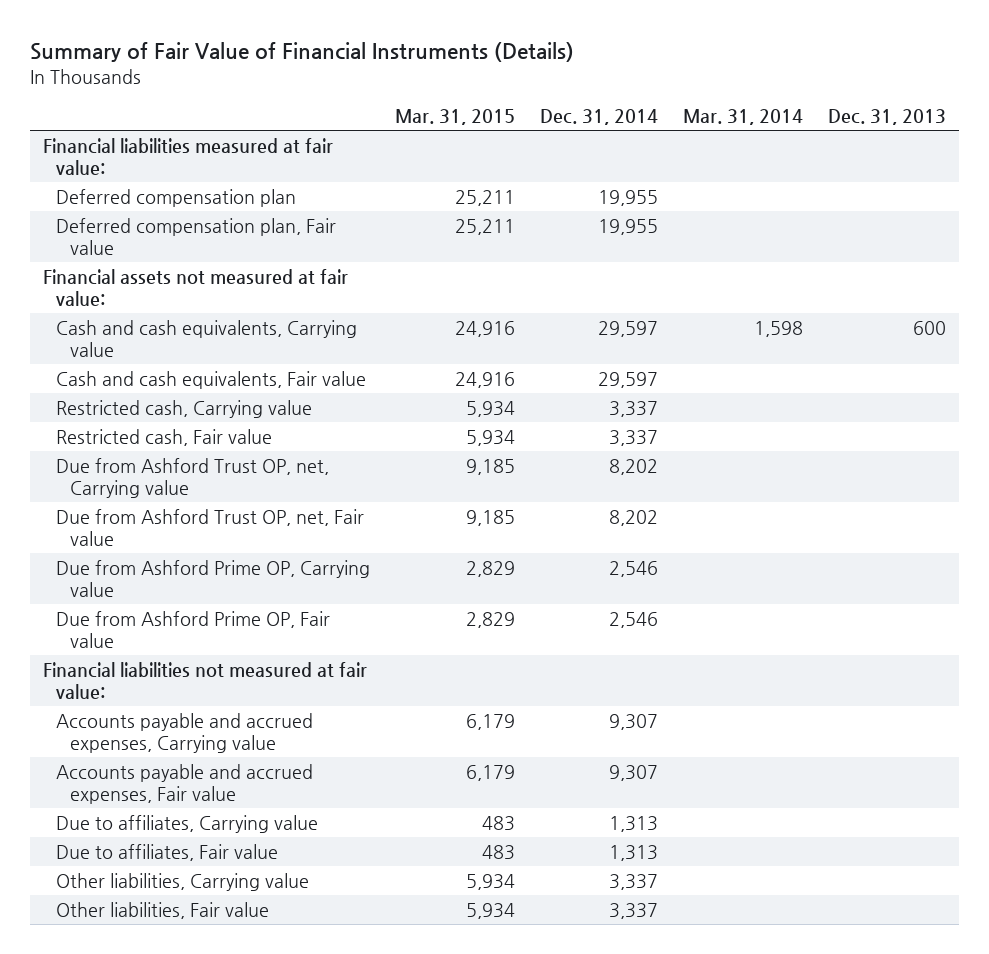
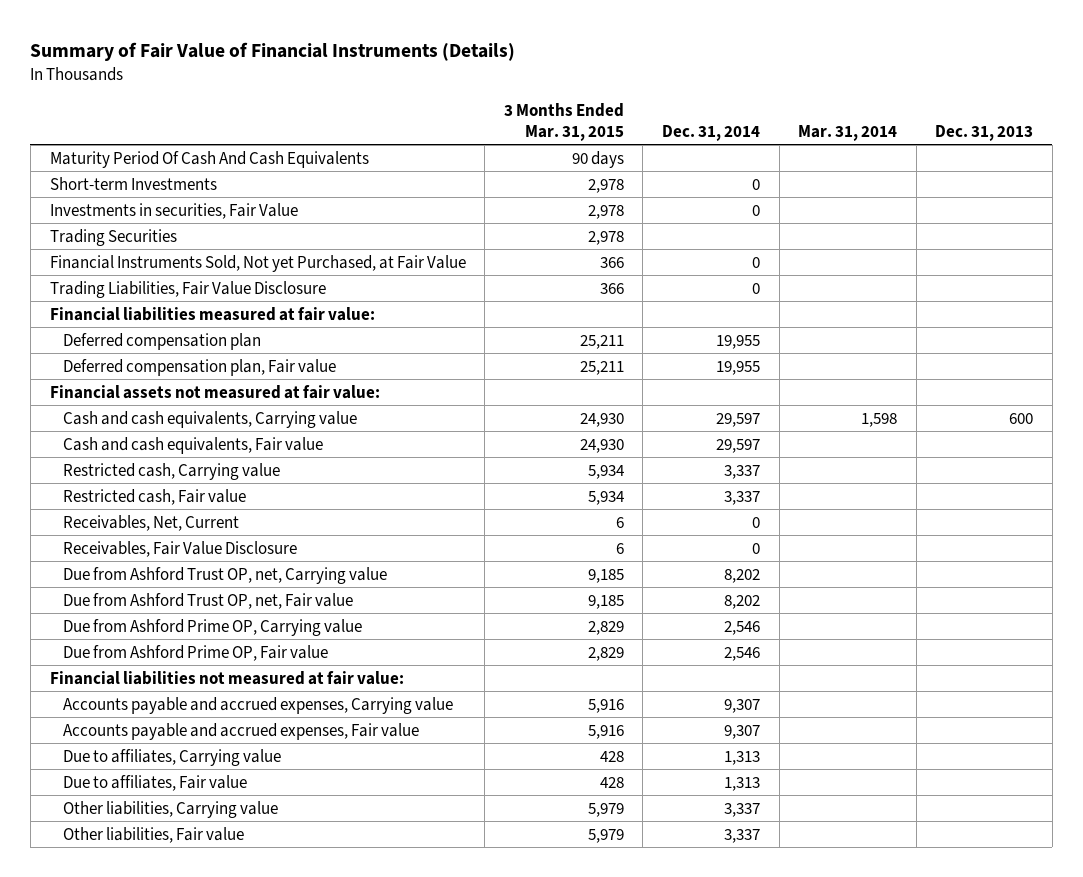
[395,108,516,125] Mar. 31, 2015 -> none
none -> [503,103,624,141] 3 Months Ended Mar. 31, 2015
none -> [49,150,369,168] Maturity Period Of Cash And Cash Equivalents
none -> [49,176,217,190] Short-term Investments
none -> [49,202,298,219] Investments in securities, Fair Value
none -> [49,228,177,246] Trading Securities
none -> [49,254,466,272] Financial Instruments Sold, Not yet Purchased, at Fair Value
none -> [49,280,326,298] Trading Liabilities, Fair Value Disclosure
none -> [62,514,239,531] Receivables, Net, Current
none -> [62,540,297,557] Receivables, Fair Value Disclosure

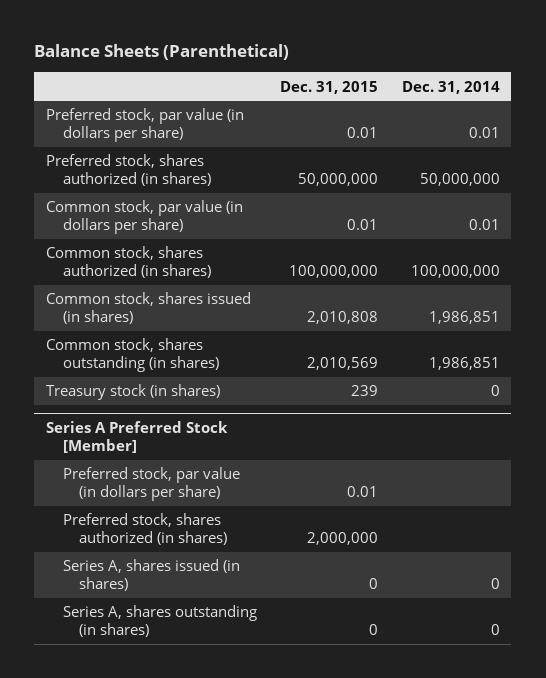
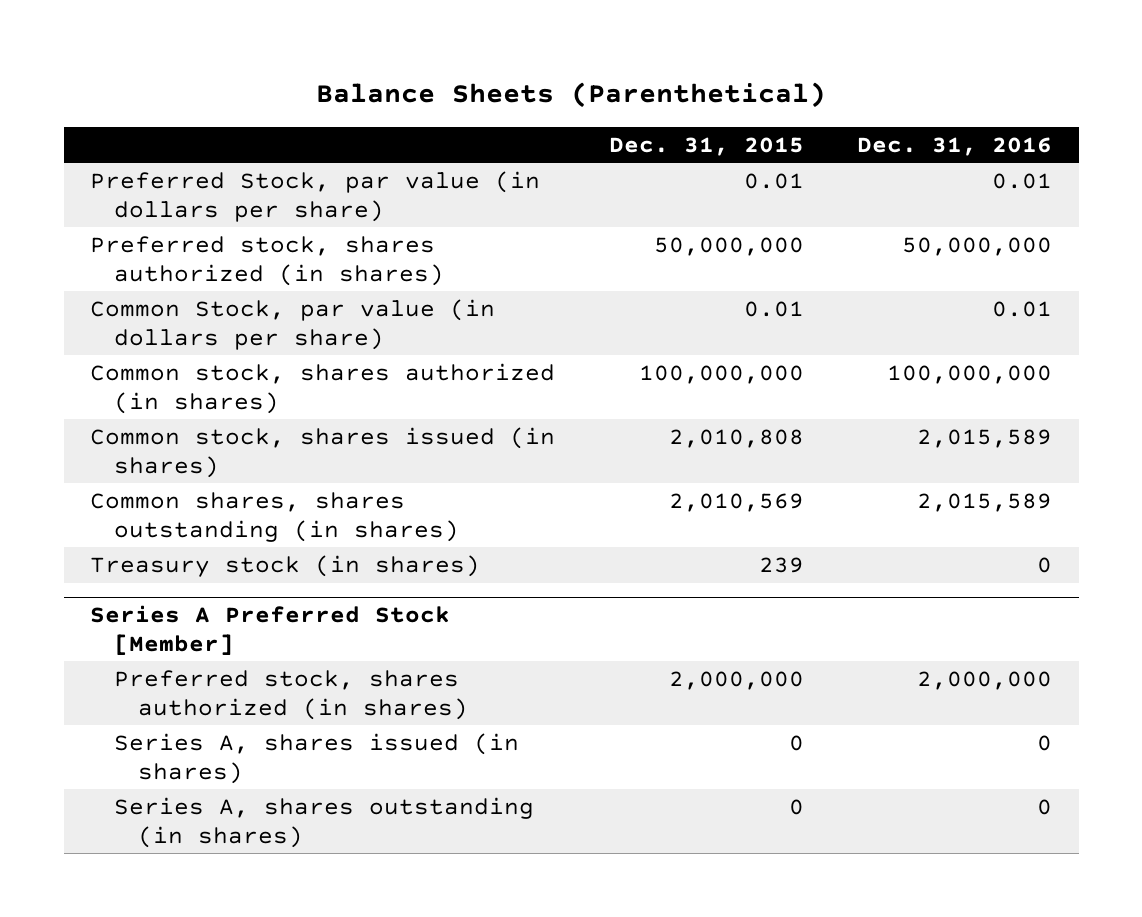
[401,80,500,94] Dec. 31, 2014 -> none
none -> [856,136,1052,156] Dec. 31, 2016
[46,108,245,143] Preferred stock, par value (in dollars per share) -> [90,171,541,222] Preferred Stock, par value (in dollars per share)
[46,200,244,235] Common stock, par value (in dollars per share) -> [90,299,496,350] Common Stock, par value (in dollars per share)
[46,338,219,373] Common stock, shares outstanding (in shares) -> [90,492,460,542] Common shares, shares outstanding (in shares)
[62,467,240,502] Preferred stock, par value (in dollars per share) -> none

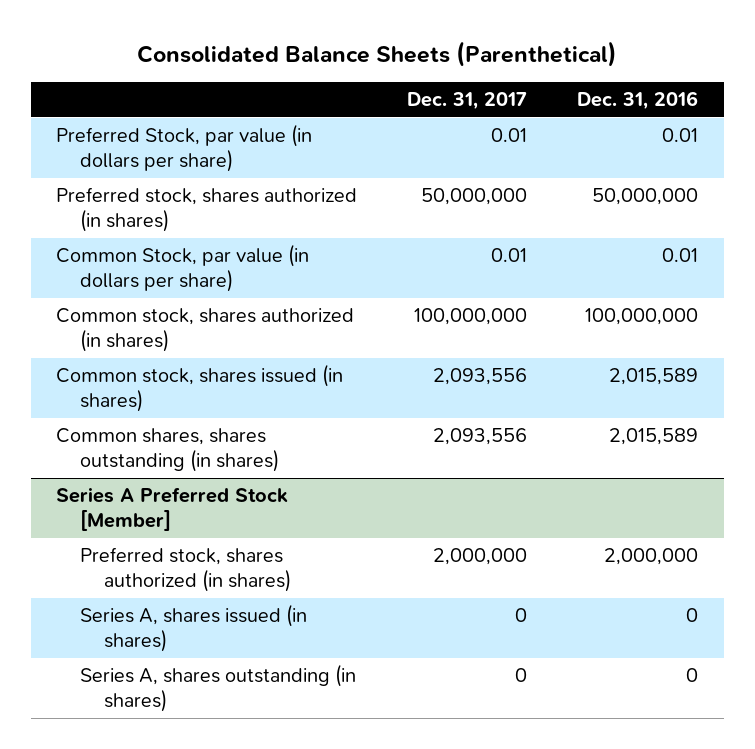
[316,81,827,108] Balance Sheets (Parenthetical) -> [137,40,618,67] Consolidated Balance Sheets (Parenthetical)
[608,136,804,156] Dec. 31, 2015 -> none
none -> [407,92,528,111] Dec. 31, 2017
[90,555,481,578] Treasury stock (in shares) -> none

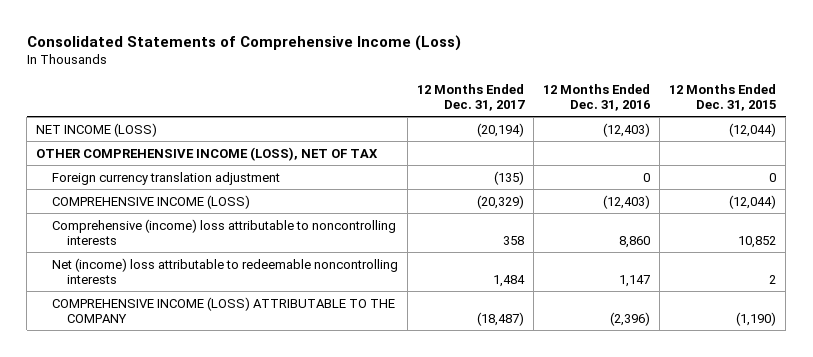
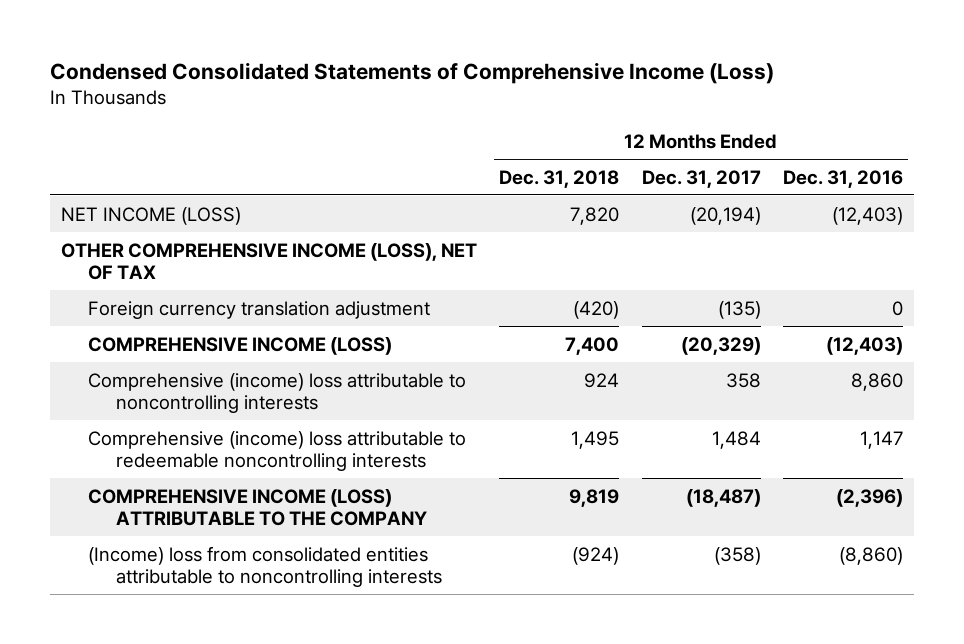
[26,34,461,51] Consolidated Statements of Comprehensive Income (Loss) -> [49,61,774,84] Condensed Consolidated Statements of Comprehensive Income (Loss)
[669,83,777,111] 12 Months Ended Dec. 31, 2015 -> none
none -> [499,169,620,188] Dec. 31, 2018
[51,257,398,284] Net (income) loss attributable to redeemable noncontrolling interests -> [88,430,467,472] Comprehensive (income) loss attributable to redeemable noncontrolling interests
none -> [88,545,442,588] (Income) loss from consolidated entities attributable to noncontrolling interests

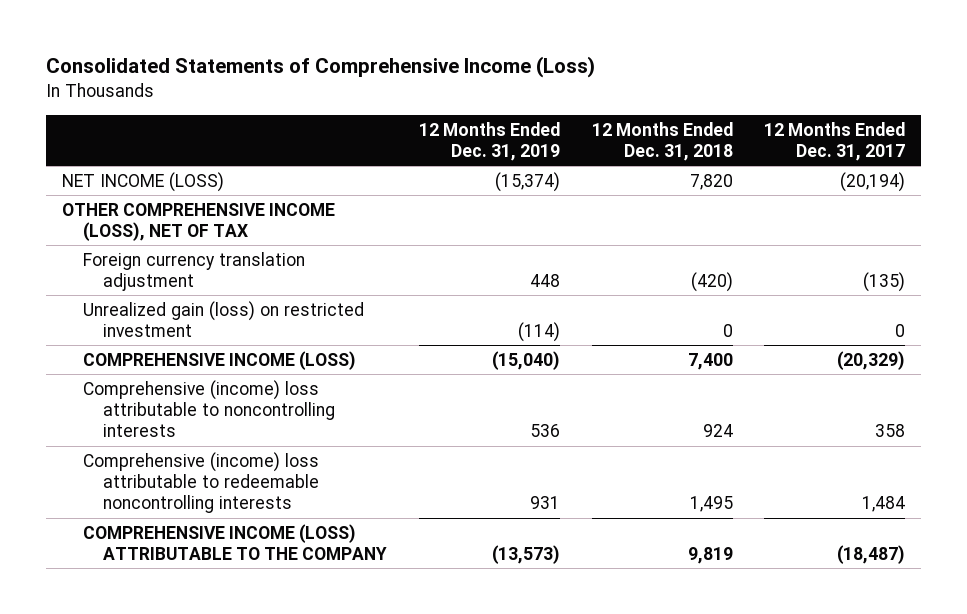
[49,61,774,84] Condensed Consolidated Statements of Comprehensive Income (Loss) -> [45,56,595,79] Consolidated Statements of Comprehensive Income (Loss)
[782,169,903,188] Dec. 31, 2016 -> none
none -> [419,121,561,161] 12 Months Ended Dec. 31, 2019
none -> [82,300,364,338] Unrealized gain (loss) on restricted investment
[88,545,442,588] (Income) loss from consolidated entities attributable to noncontrolling interests -> none

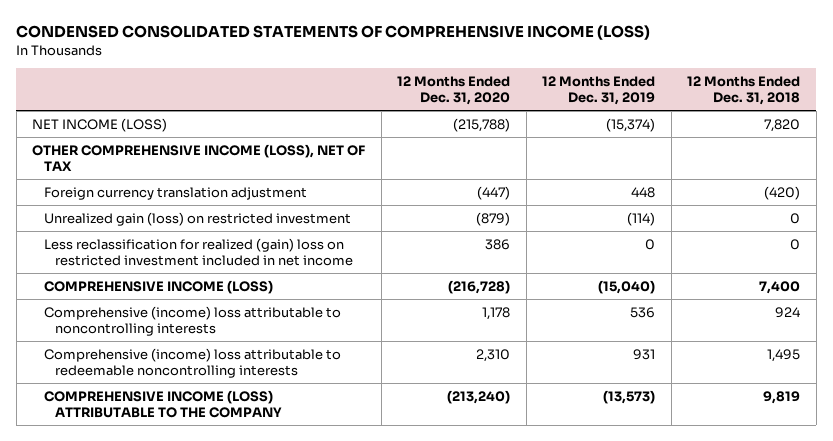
[45,56,595,79] Consolidated Statements of Comprehensive Income (Loss) -> [16,24,651,40] CONDENSED CONSOLIDATED STATEMENTS OF COMPREHENSIVE INCOME (LOSS)
[764,121,906,161] 12 Months Ended Dec. 31, 2017 -> none
none -> [397,75,511,106] 12 Months Ended Dec. 31, 2020
none -> [43,237,354,267] Less reclassification for realized (gain) loss on restricted investment included in net income

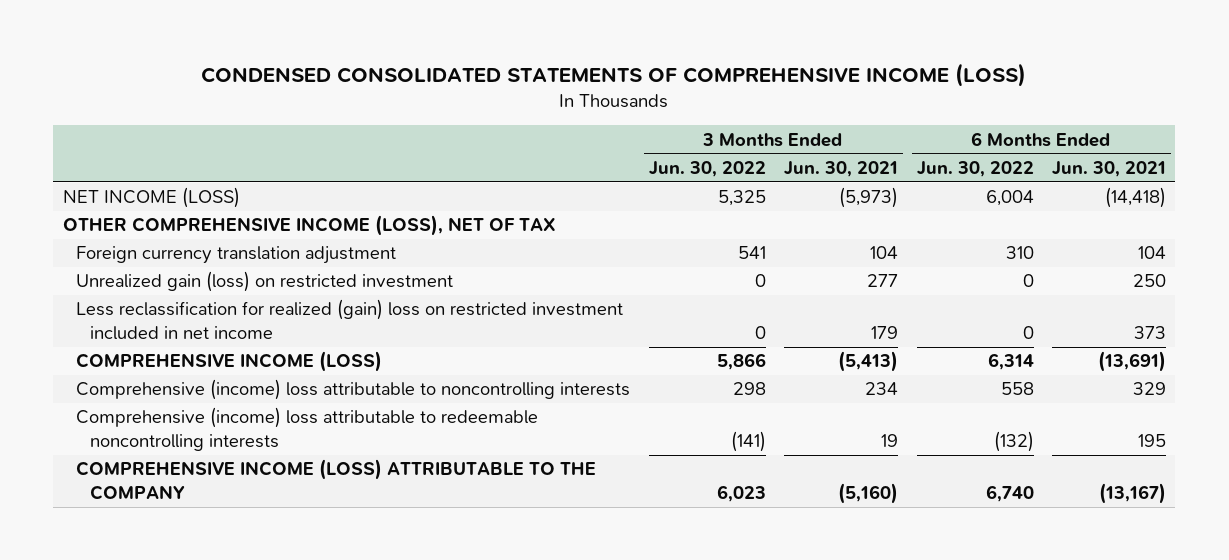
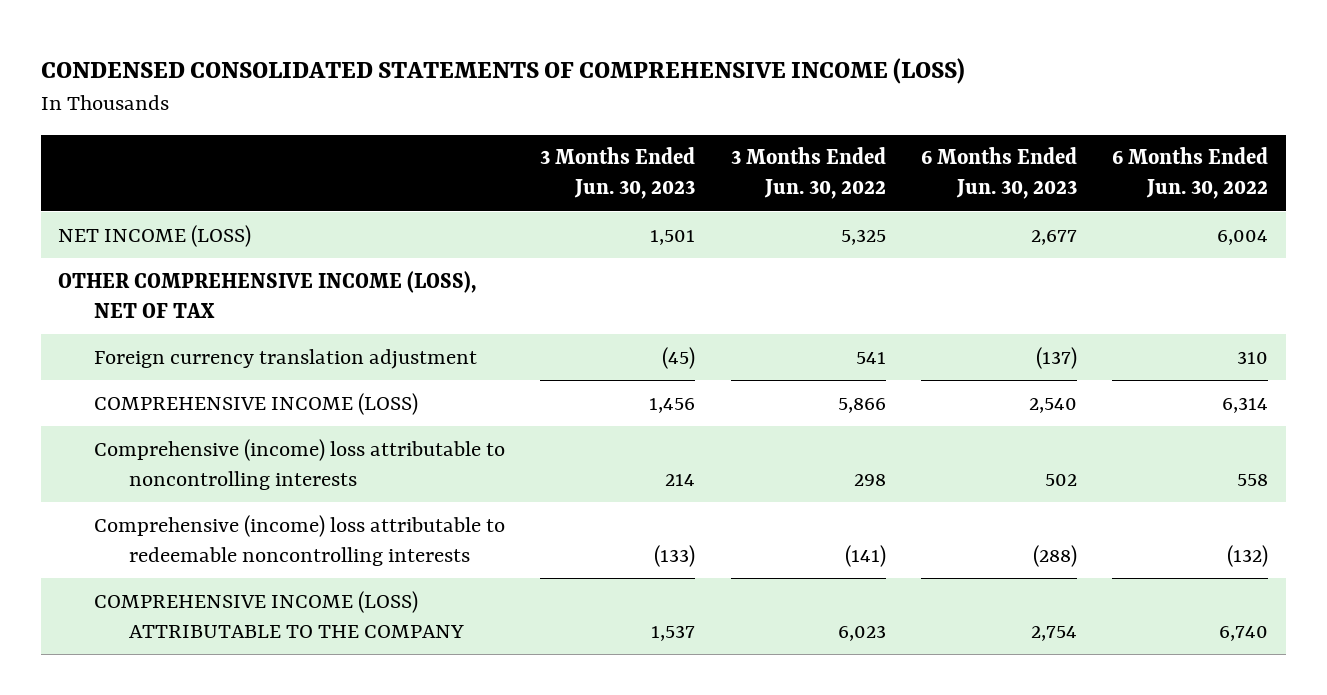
[784,160,899,177] Jun. 30, 2021 -> none
[1052,160,1167,177] Jun. 30, 2021 -> none
none -> [540,147,696,200] 3 Months Ended Jun. 30, 2023
none -> [920,147,1077,200] 6 Months Ended Jun. 30, 2023
[76,271,454,293] Unrealized gain (loss) on restricted investment -> none
[76,299,624,340] Less reclassification for realized (gain) loss on restricted investment included in net income -> none

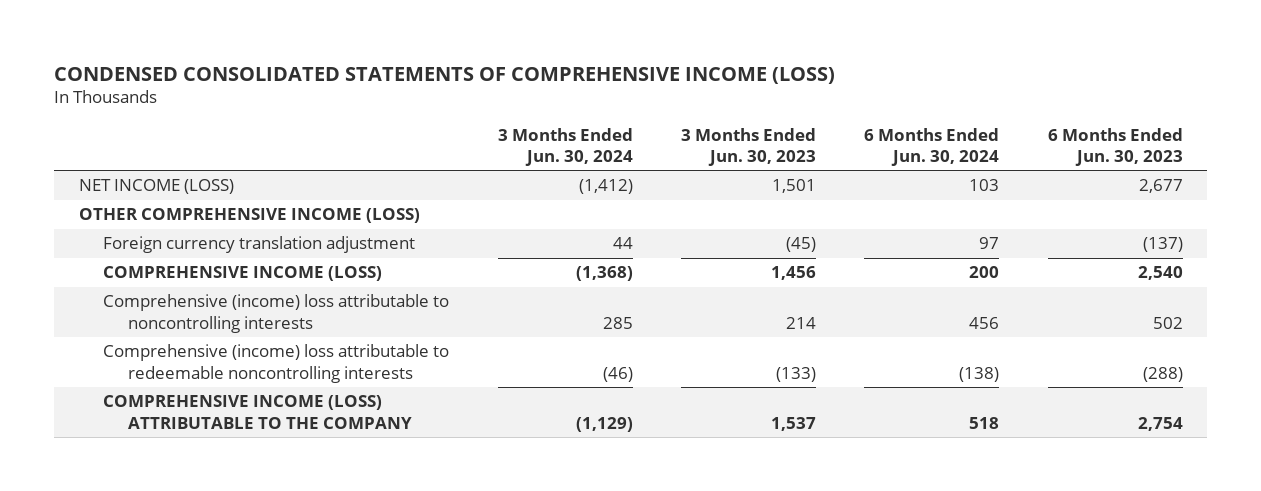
[730,147,886,200] 3 Months Ended Jun. 30, 2022 -> none
[1112,147,1269,200] 6 Months Ended Jun. 30, 2022 -> none
none -> [497,127,633,167] 3 Months Ended Jun. 30, 2024
none -> [864,127,1000,167] 6 Months Ended Jun. 30, 2024
[58,270,477,318] OTHER COMPREHENSIVE INCOME (LOSS), NET OF TAX -> [78,208,420,224] OTHER COMPREHENSIVE INCOME (LOSS)

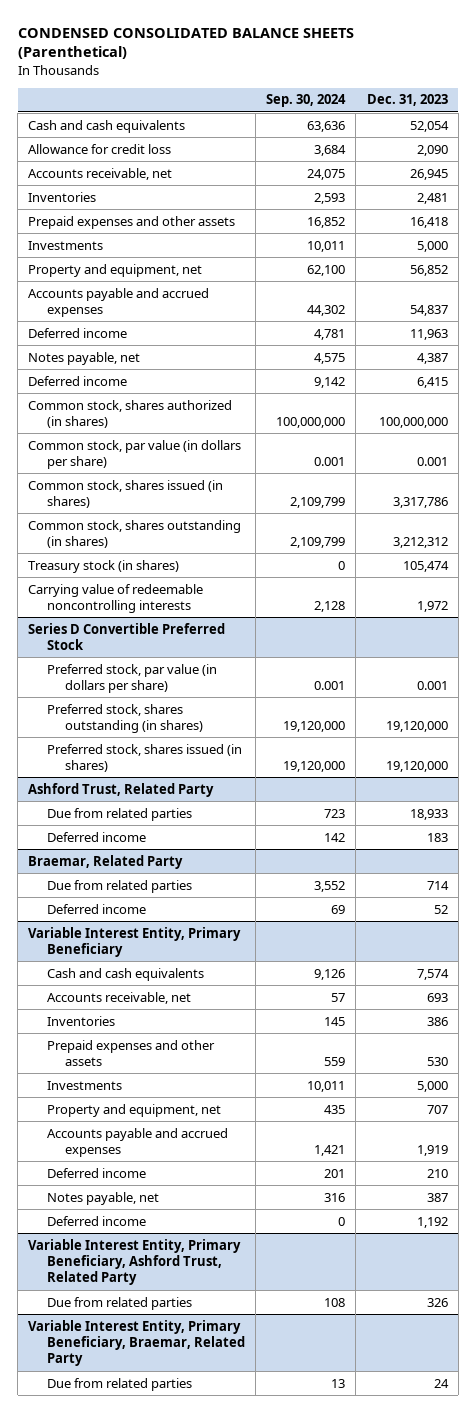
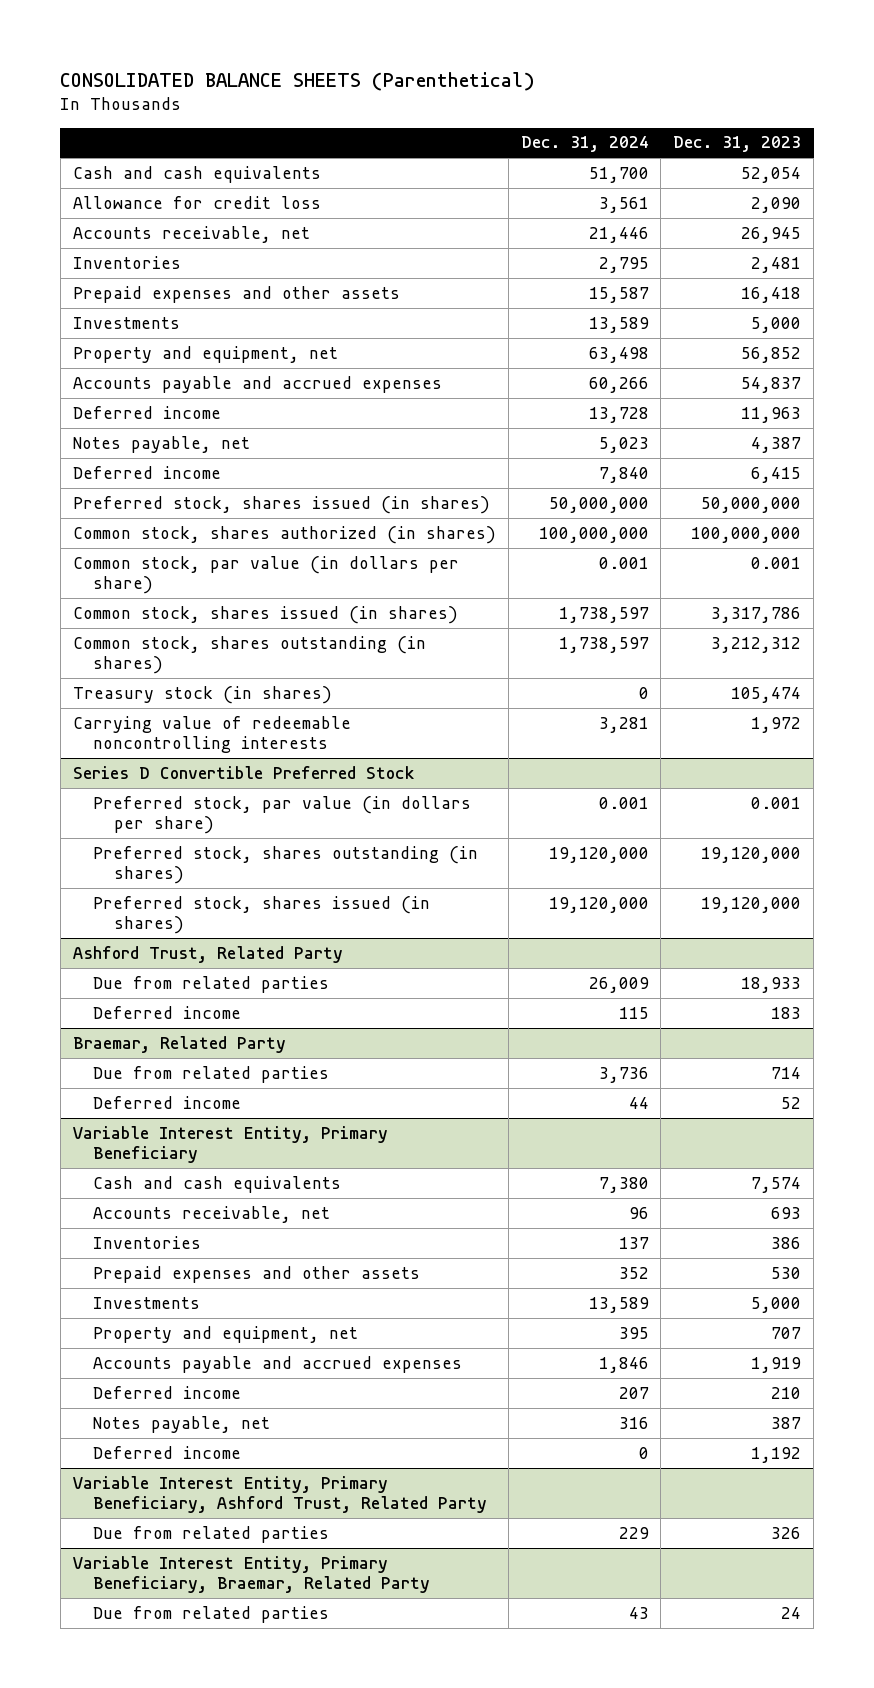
[17,27,354,60] CONDENSED CONSOLIDATED BALANCE SHEETS (Parenthetical) -> [60,72,536,92] CONSOLIDATED BALANCE SHEETS (Parenthetical)
[266,94,347,108] Sep. 30, 2024 -> none
none -> [520,136,649,153] Dec. 31, 2024
none -> [72,495,490,514] Preferred stock, shares issued (in shares)

